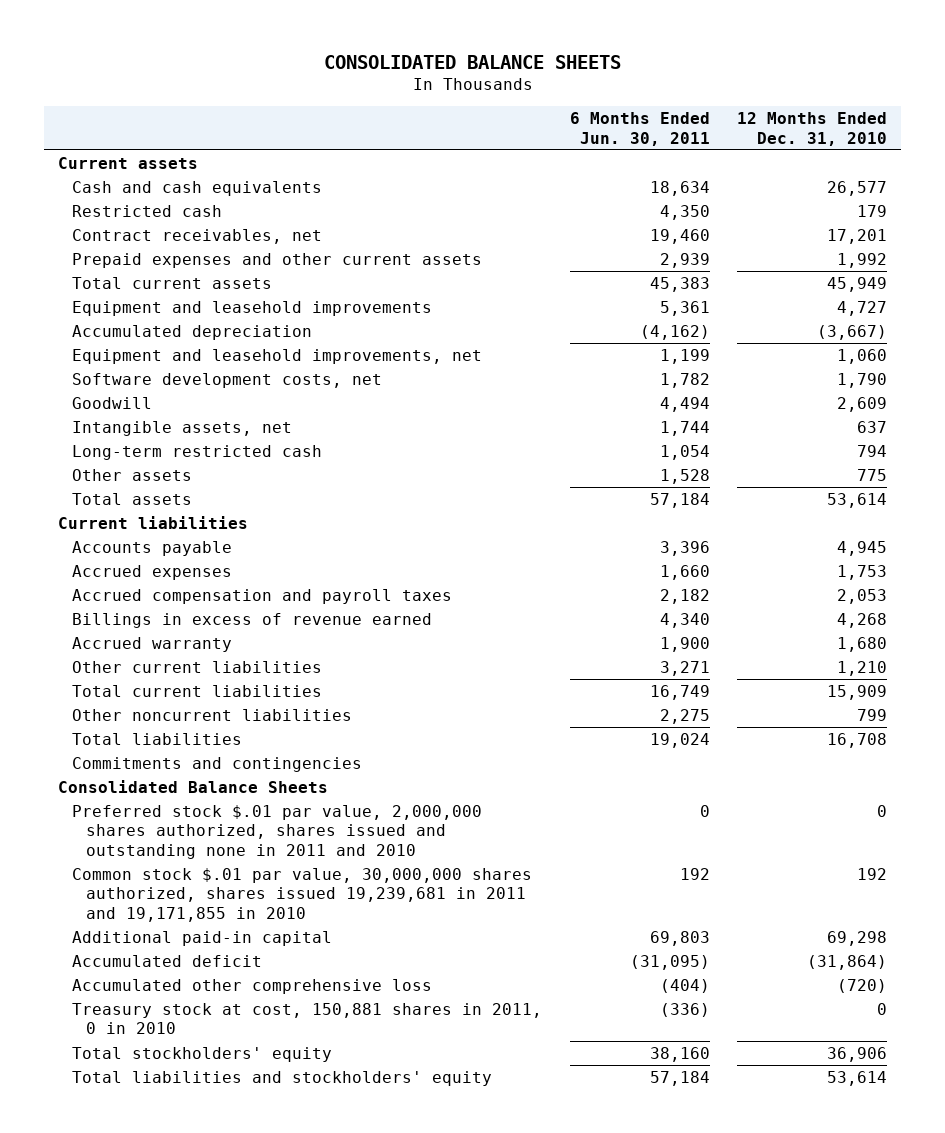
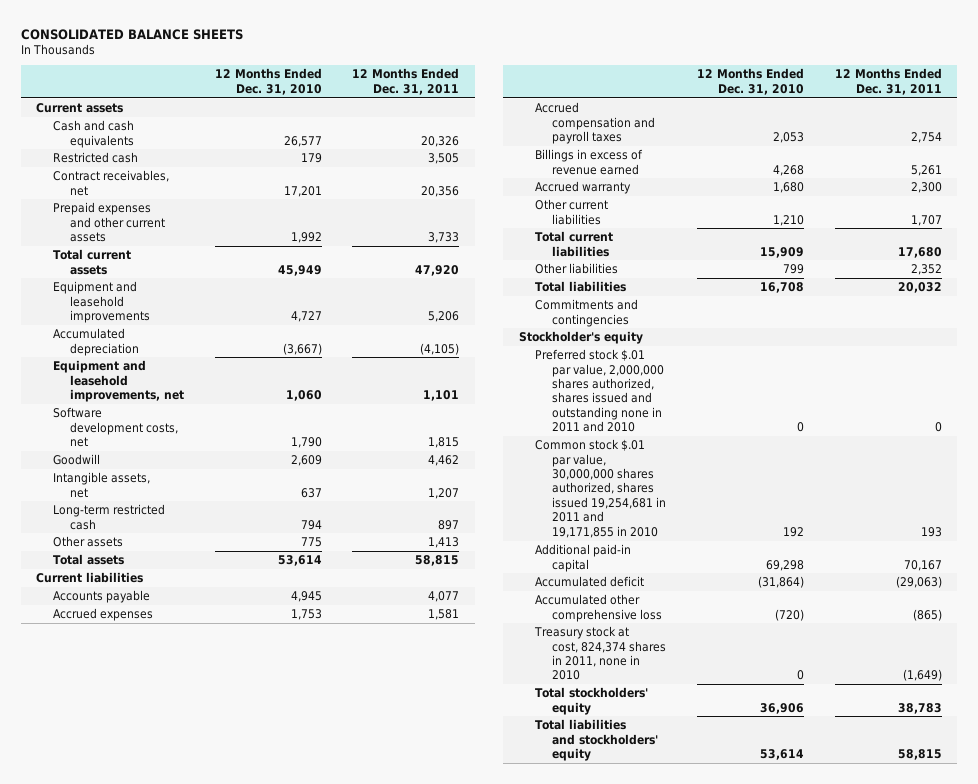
[569,112,710,146] 6 Months Ended Jun. 30, 2011 -> none
none -> [352,68,460,95] 12 Months Ended Dec. 31, 2011
[71,708,352,721] Other noncurrent liabilities -> [535,263,619,275] Other liabilities
[57,779,328,793] Consolidated Balance Sheets -> [518,331,643,345] Stockholder's equity
[71,867,532,922] Common stock $.01 par value, 30,000,000 shares authorized, shares issued 19,239,681 in 2011 and 19,171,855 in 2010 -> [535,439,667,538] Common stock $.01 par value, 30,000,000 shares authorized, shares issued 19,254,681 in 2011 and 19,171,855 in 2010
[71,1002,542,1035] Treasury stock at cost, 150,881 shares in 2011, 0 in 2010 -> [534,626,667,681] Treasury stock at cost, 824,374 shares in 2011, none in 2010

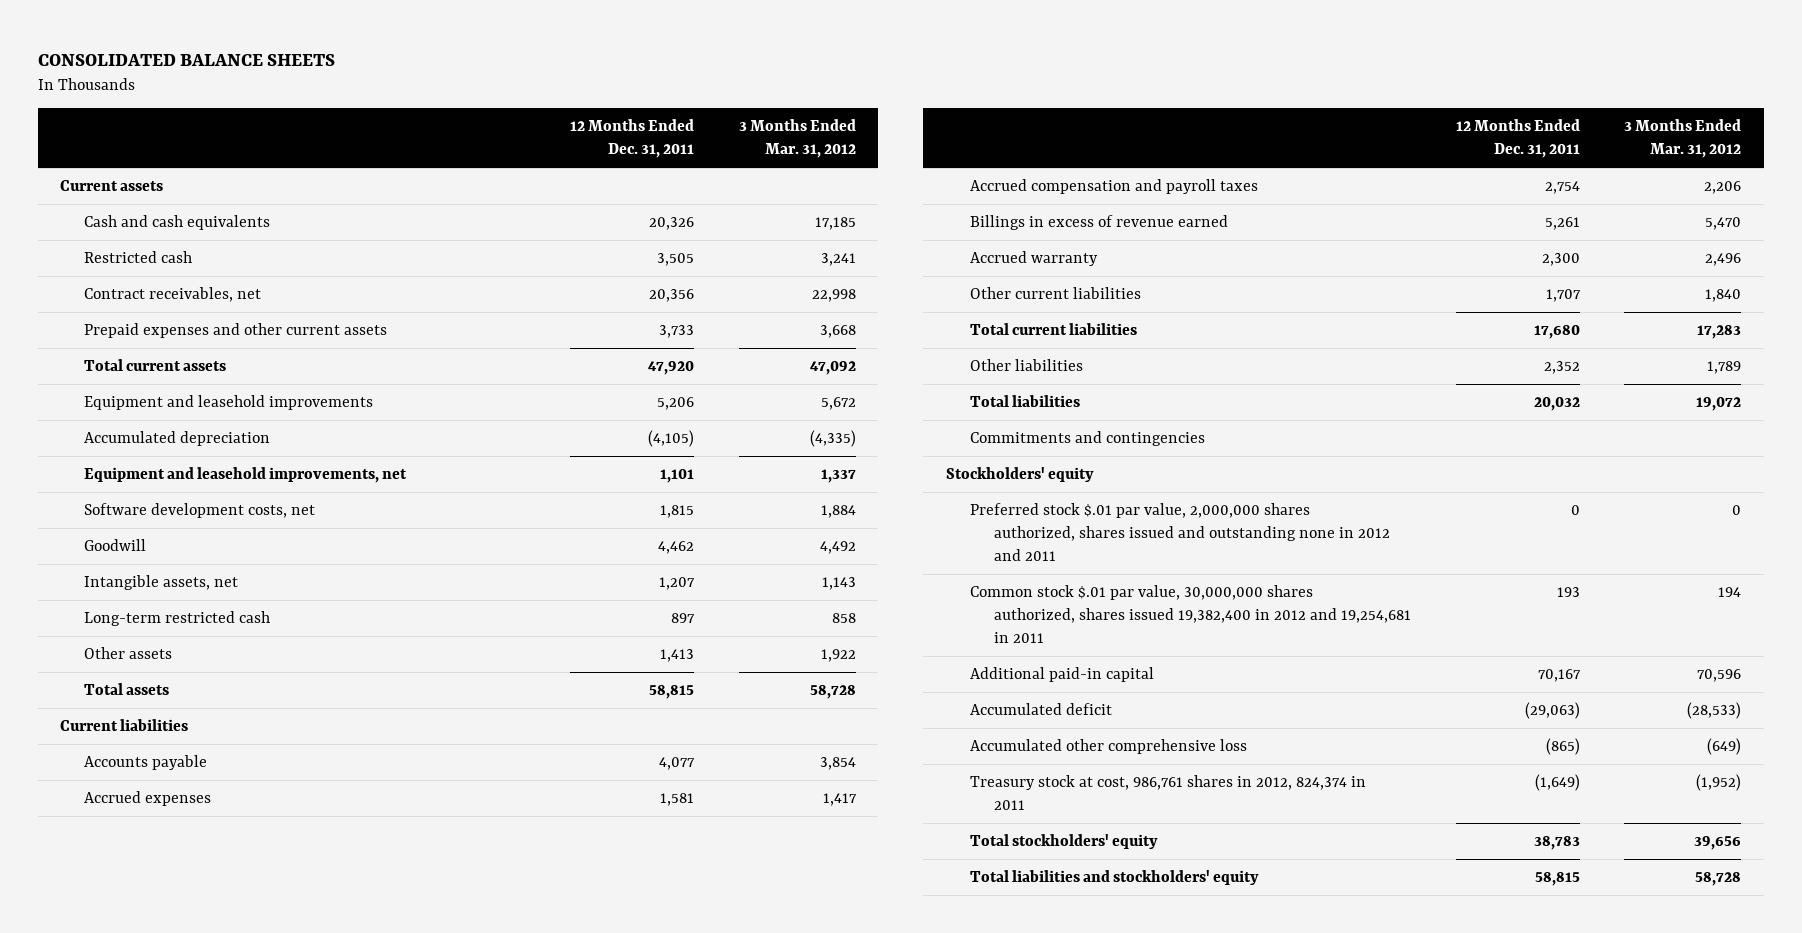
[214,68,322,95] 12 Months Ended Dec. 31, 2010 -> none
none -> [738,119,856,159] 3 Months Ended Mar. 31, 2012
[518,331,643,345] Stockholder's equity -> [945,467,1094,483] Stockholders' equity
[535,349,665,433] Preferred stock $.01 par value, 2,000,000 shares authorized, shares issued and outstanding none in 2011 and 2010 -> [969,503,1390,561] Preferred stock $.01 par value, 2,000,000 shares authorized, shares issued and outstanding none in 2012 and 2011
[535,439,667,538] Common stock $.01 par value, 30,000,000 shares authorized, shares issued 19,254,681 in 2011 and 19,171,855 in 2010 -> [969,585,1411,643] Common stock $.01 par value, 30,000,000 shares authorized, shares issued 19,382,400 in 2012 and 19,254,681 in 2011
[534,626,667,681] Treasury stock at cost, 824,374 shares in 2011, none in 2010 -> [969,775,1366,810] Treasury stock at cost, 986,761 shares in 2012, 824,374 in 2011

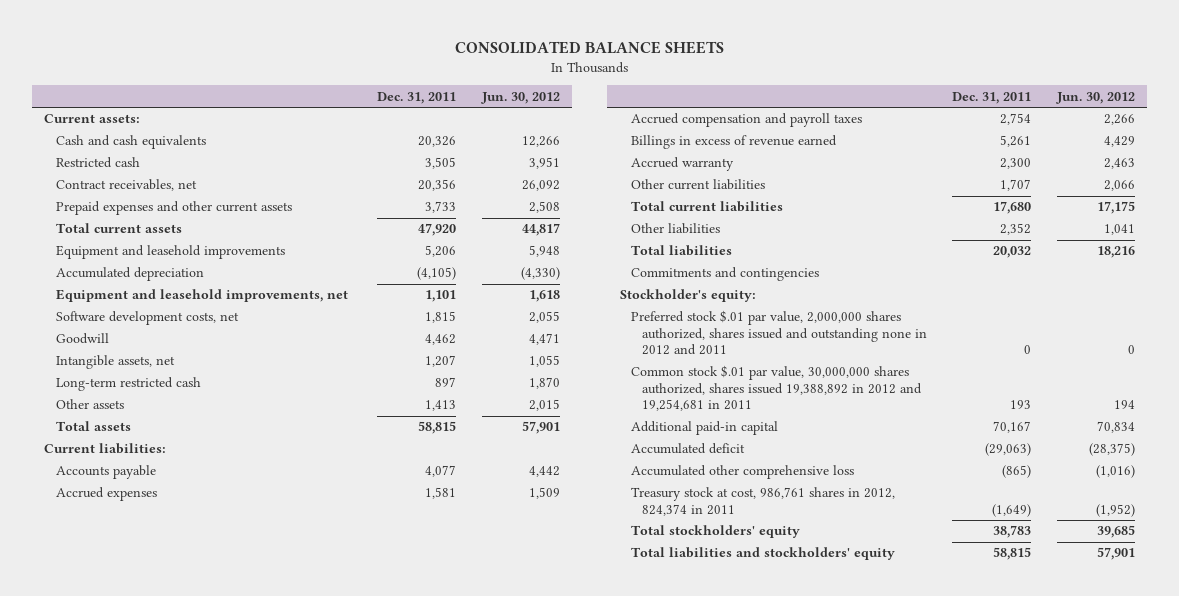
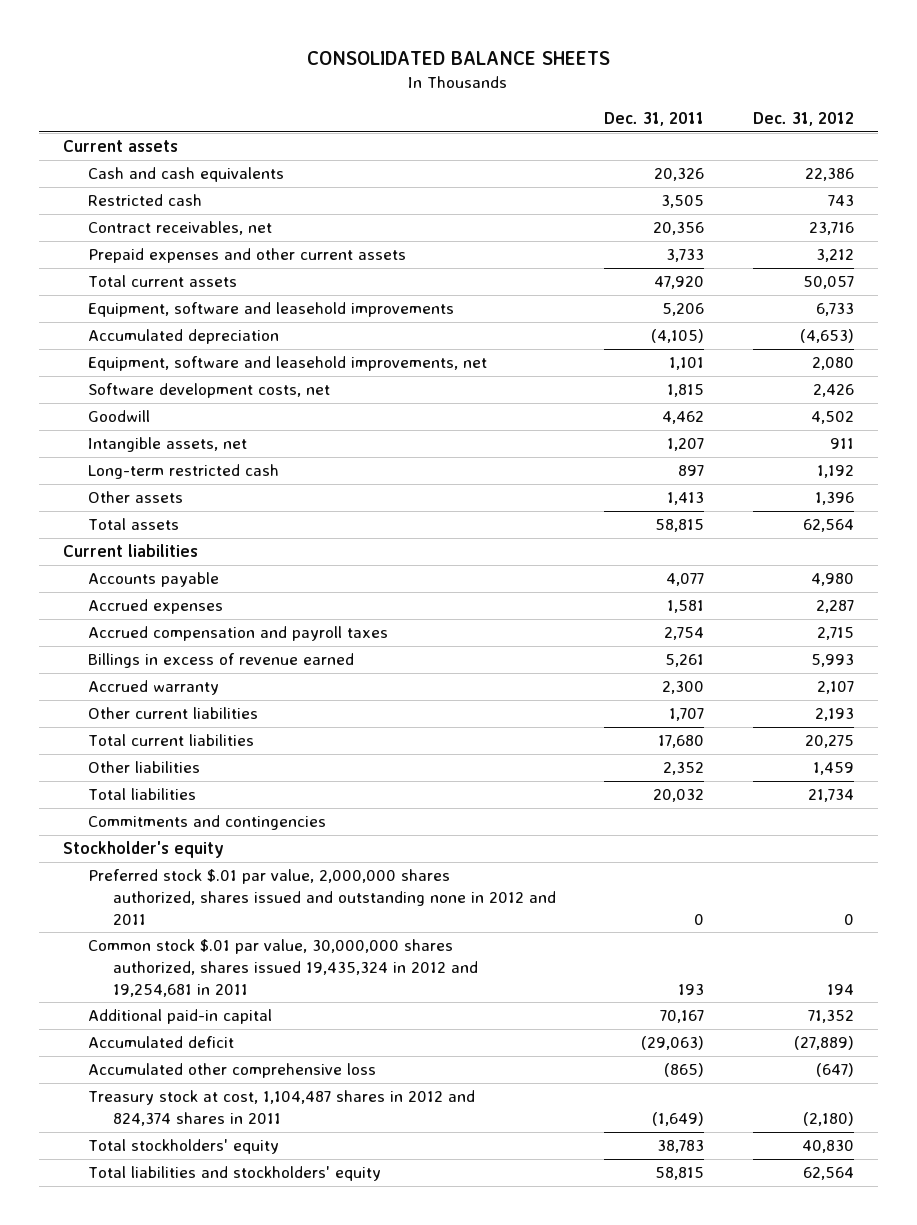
[480,91,560,104] Jun. 30, 2012 -> none
none -> [752,112,854,127] Dec. 31, 2012
[44,114,141,124] Current assets: -> [62,140,178,153] Current assets
[55,245,285,260] Equipment and leasehold improvements -> [87,302,454,318] Equipment, software and leasehold improvements
[55,289,348,303] Equipment and leasehold improvements, net -> [87,356,487,372] Equipment, software and leasehold improvements, net
[44,443,167,455] Current liabilities: -> [62,544,198,558] Current liabilities
[619,289,756,303] Stockholder's equity: -> [62,841,224,859] Stockholder's equity
[630,365,922,412] Common stock $.01 par value, 30,000,000 shares authorized, shares issued 19,388,892 in 2012 and 19,254,681 in 2011 -> [87,939,478,997] Common stock $.01 par value, 30,000,000 shares authorized, shares issued 19,435,324 in 2012 and 19,254,681 in 2011
[630,487,895,516] Treasury stock at cost, 986,761 shares in 2012, 824,374 in 2011 -> [87,1090,475,1126] Treasury stock at cost, 1,104,487 shares in 2012 and 824,374 shares in 2011

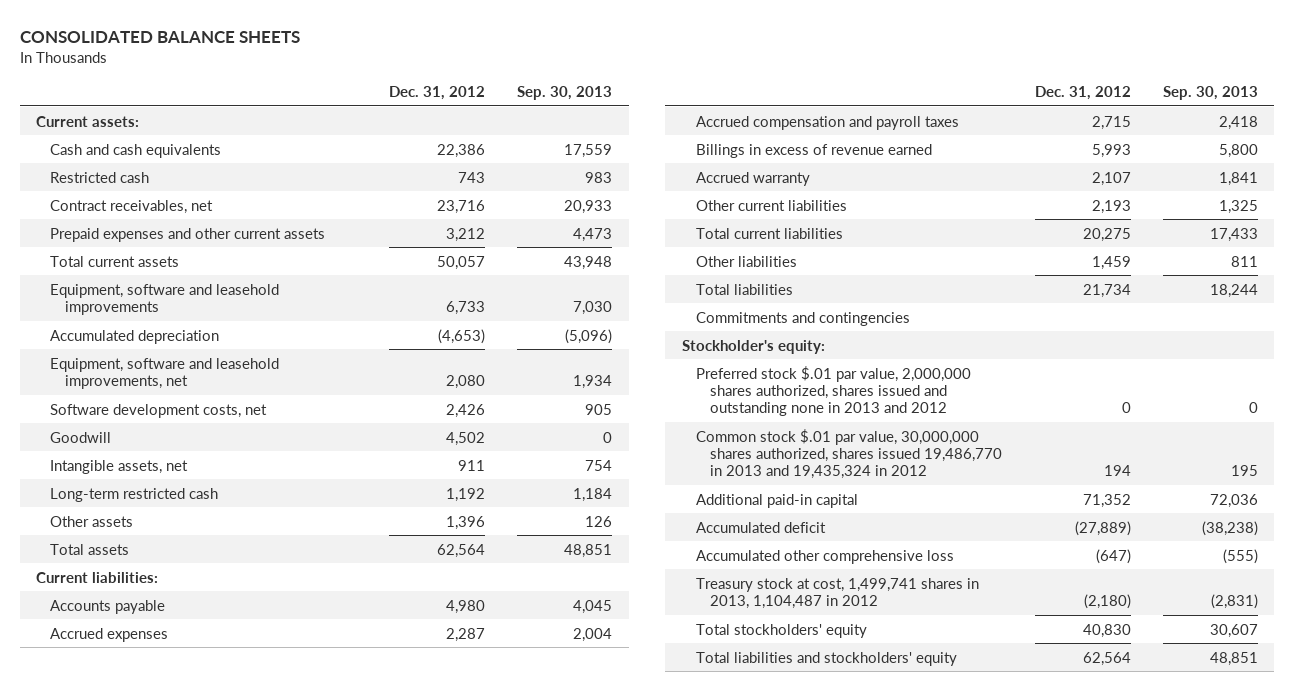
[604,112,705,127] Dec. 31, 2011 -> none
none -> [517,85,613,100] Sep. 30, 2013
[62,140,178,153] Current assets -> [36,115,140,127] Current assets:
[62,544,198,558] Current liabilities -> [36,571,159,583] Current liabilities:
[62,841,224,859] Stockholder's equity -> [681,339,825,354] Stockholder's equity:
[87,869,556,925] Preferred stock $.01 par value, 2,000,000 shares authorized, shares issued and outstanding none in 2012 and 2011 -> [695,365,971,417] Preferred stock $.01 par value, 2,000,000 shares authorized, shares issued and outstanding none in 2013 and 2012
[87,939,478,997] Common stock $.01 par value, 30,000,000 shares authorized, shares issued 19,435,324 in 2012 and 19,254,681 in 2011 -> [695,428,1003,480] Common stock $.01 par value, 30,000,000 shares authorized, shares issued 19,486,770 in 2013 and 19,435,324 in 2012
[87,1090,475,1126] Treasury stock at cost, 1,104,487 shares in 2012 and 824,374 shares in 2011 -> [695,577,979,609] Treasury stock at cost, 1,499,741 shares in 2013, 1,104,487 in 2012

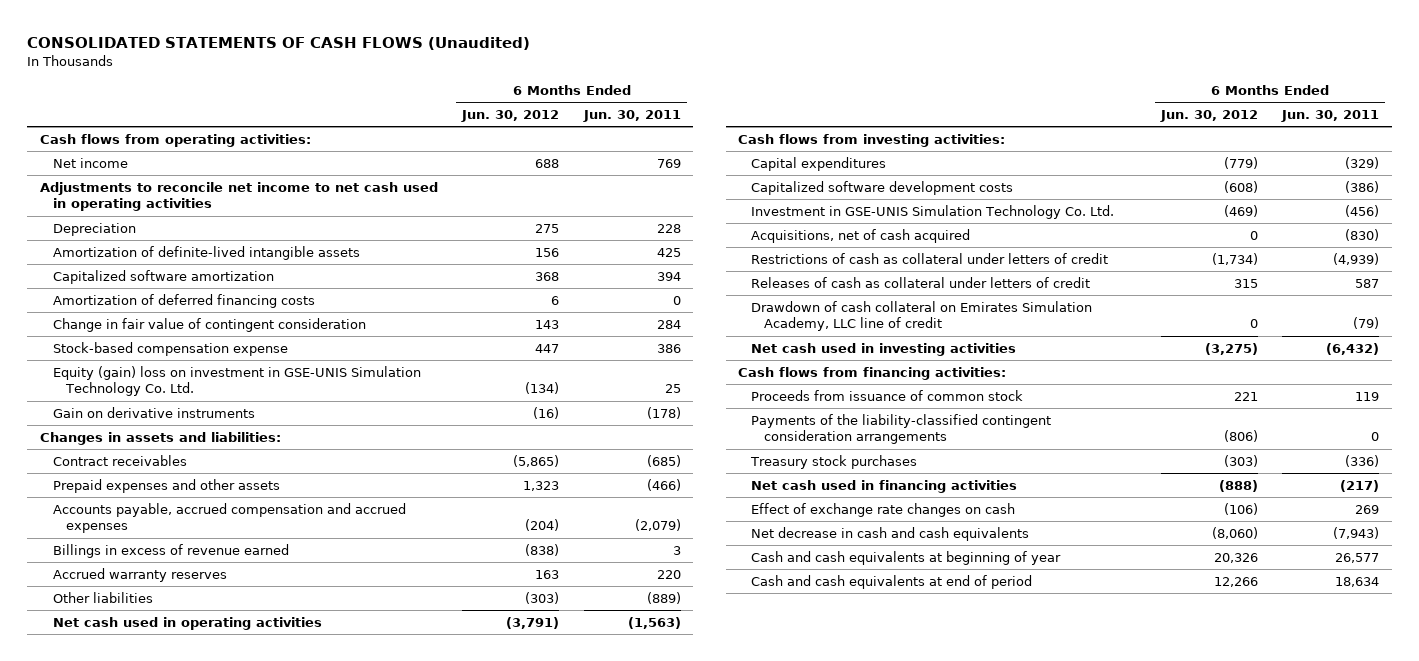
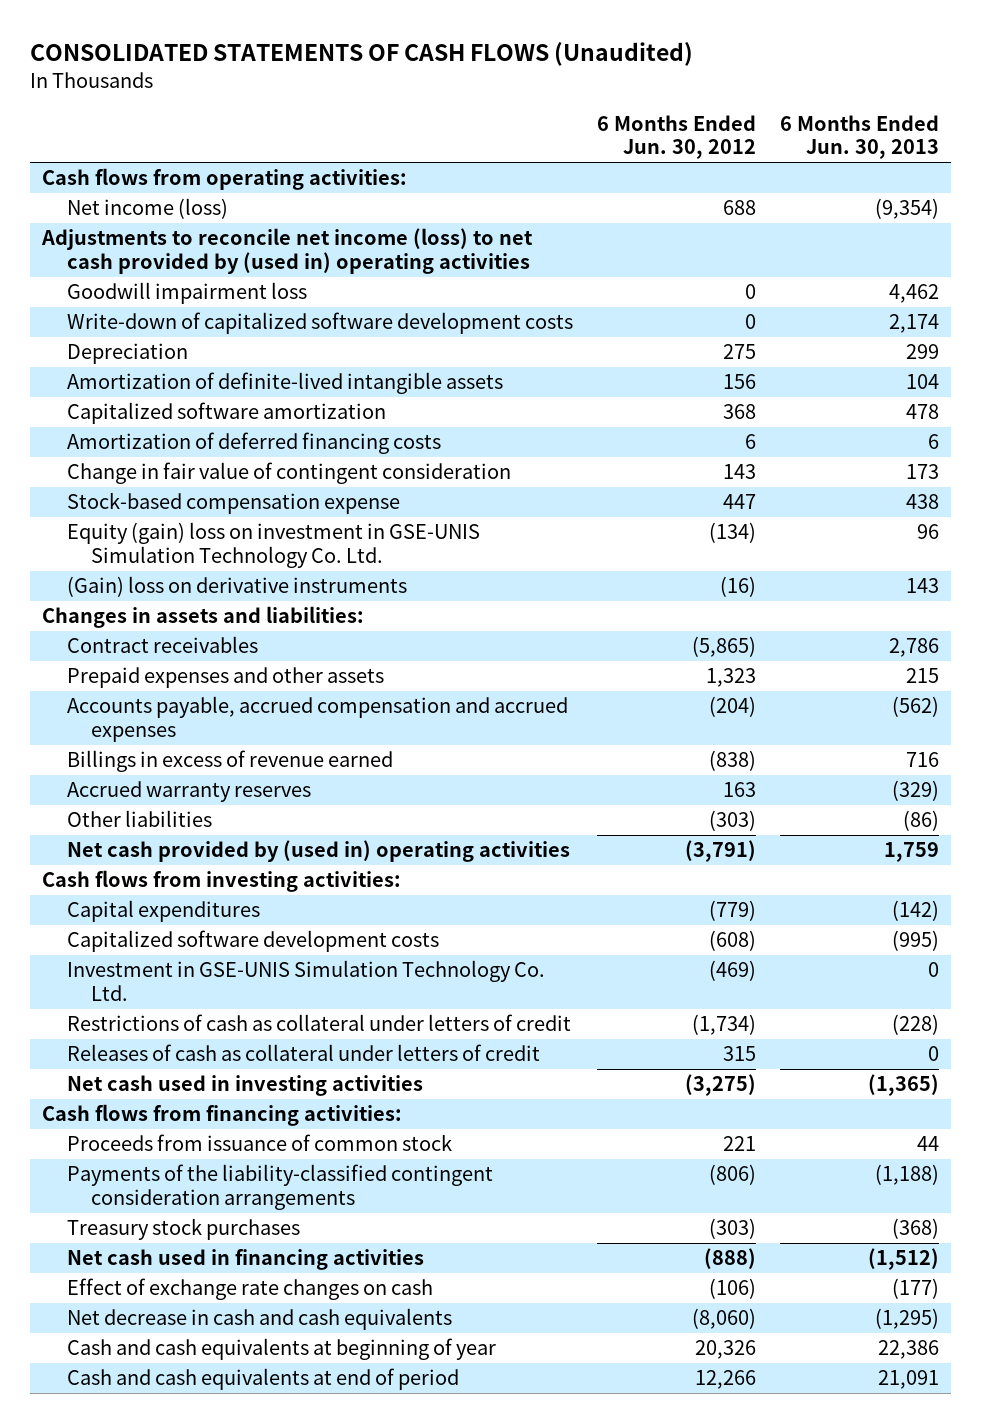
[582,110,681,123] Jun. 30, 2011 -> none
none -> [779,114,939,160] 6 Months Ended Jun. 30, 2013
[52,157,128,168] Net income -> [66,198,228,220] Net income (loss)
[39,181,438,212] Adjustments to reconcile net income to net cash used in operating activities -> [41,228,534,274] Adjustments to reconcile net income (loss) to net cash provided by (used in) operating activities
none -> [66,282,307,305] Goodwill impairment loss
none -> [66,312,573,335] Write-down of capitalized software development costs
[52,406,255,418] Gain on derivative instruments -> [66,576,407,598] (Gain) loss on derivative instruments
[52,616,322,630] Net cash used in operating activities -> [66,840,570,863] Net cash provided by (used in) operating activities
[751,228,971,243] Acquisitions, net of cash acquired -> none
[751,300,1093,332] Drawdown of cash collateral on Emirates Simulation Academy, LLC line of credit -> none

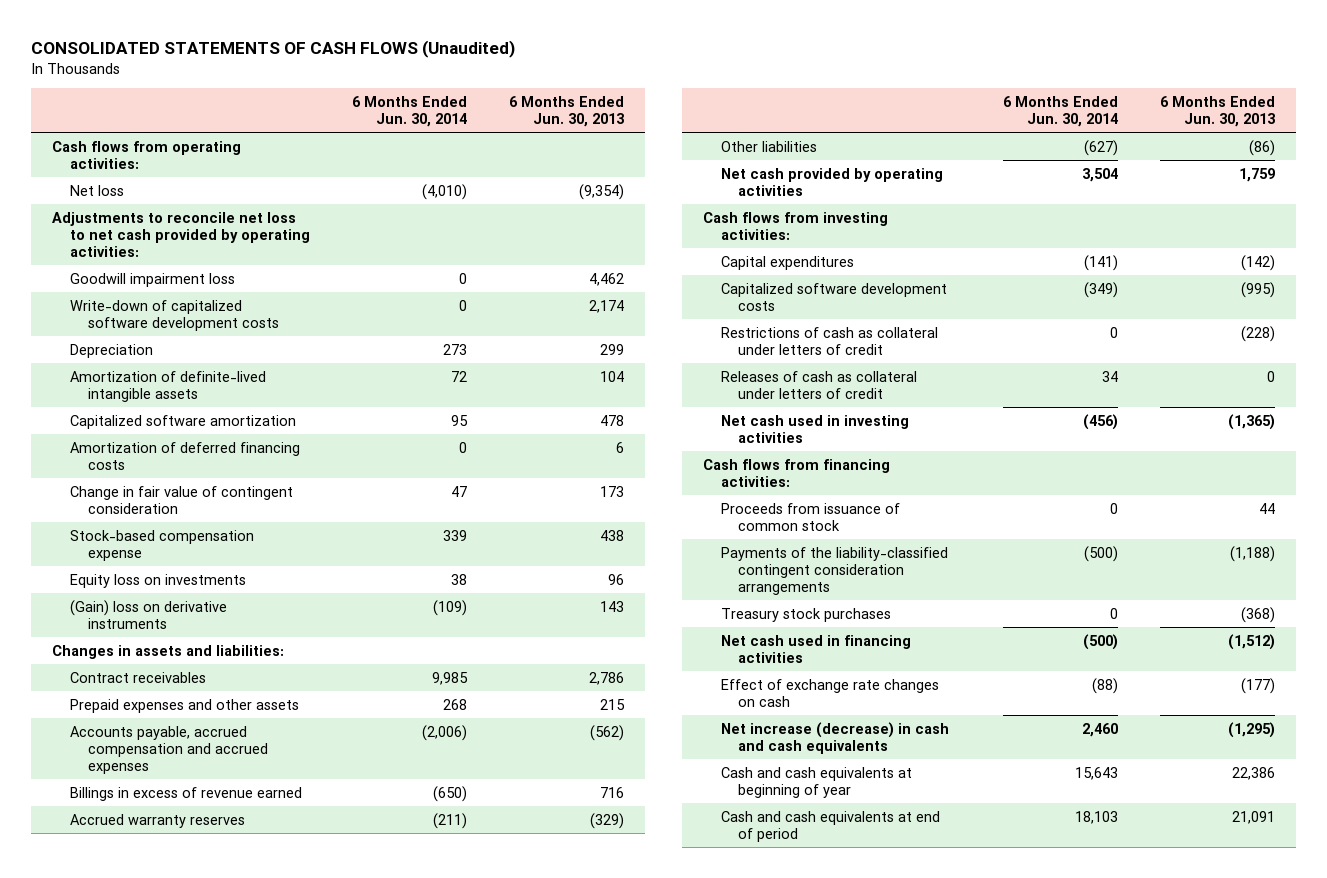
[596,114,756,160] 6 Months Ended Jun. 30, 2012 -> none
none -> [351,95,467,127] 6 Months Ended Jun. 30, 2014
[66,198,228,220] Net income (loss) -> [69,184,124,196] Net loss
[41,228,534,274] Adjustments to reconcile net income (loss) to net cash provided by (used in) operating activities -> [52,211,310,257] Adjustments to reconcile net loss to net cash provided by operating activities:
[66,522,480,568] Equity (gain) loss on investment in GSE-UNIS Simulation Technology Co. Ltd. -> [69,573,246,588] Equity loss on investments
[66,840,570,863] Net cash provided by (used in) operating activities -> [720,167,943,196] Net cash provided by operating activities
[66,960,545,1001] Investment in GSE-UNIS Simulation Technology Co. Ltd. -> none
[66,1308,452,1331] Net decrease in cash and cash equivalents -> [720,721,949,754] Net increase (decrease) in cash and cash equivalents

